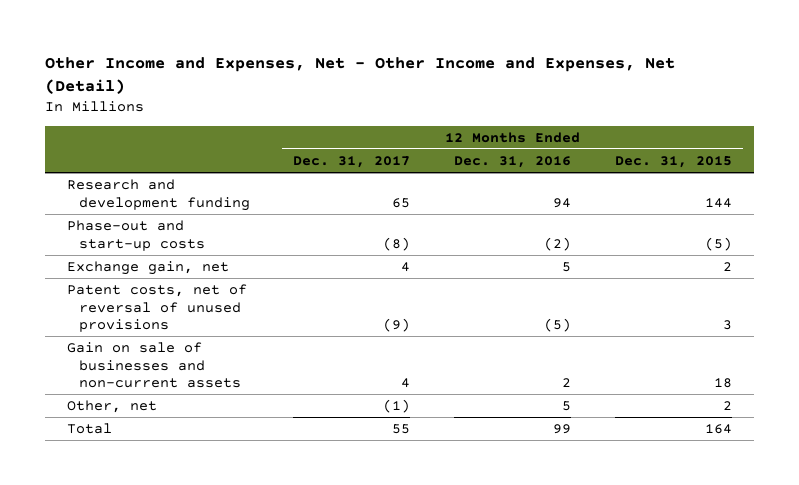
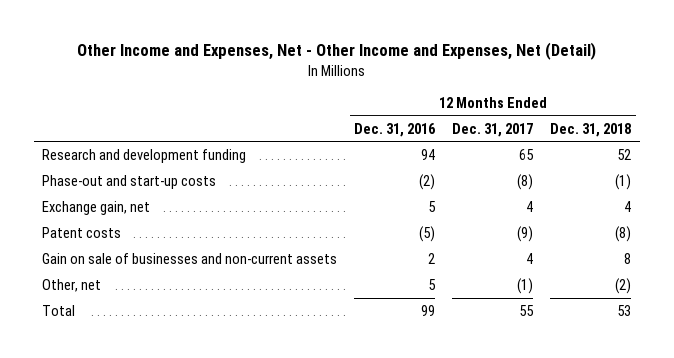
[614,155,732,168] Dec. 31, 2015 -> none
none -> [550,122,632,137] Dec. 31, 2018
[66,284,247,333] Patent costs, net of reversal of unused provisions -> none
none -> [42,226,122,238] Patent costs

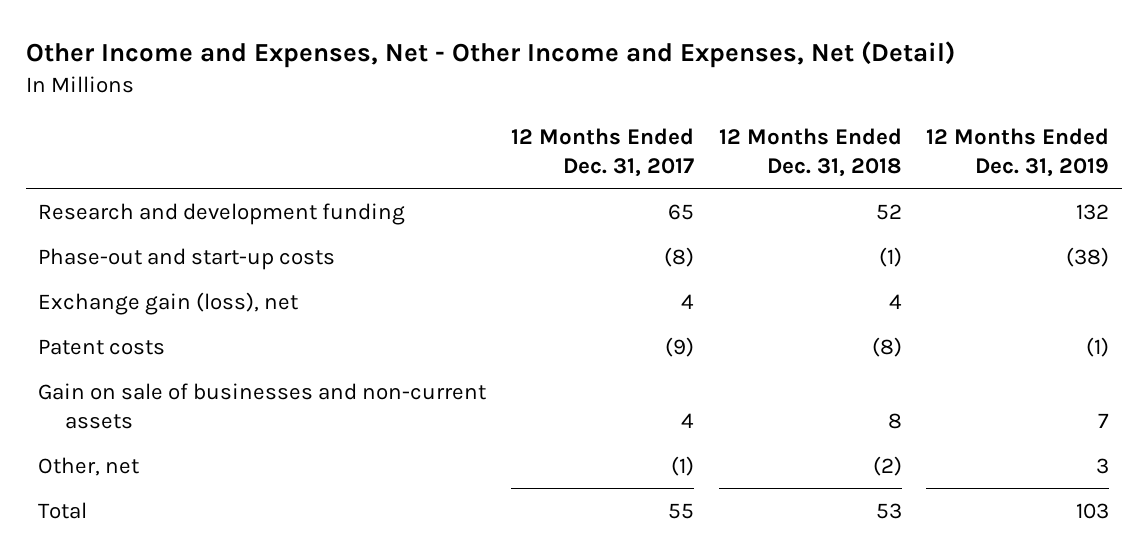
[354,122,437,137] Dec. 31, 2016 -> none
none -> [926,127,1110,177] 12 Months Ended Dec. 31, 2019
[42,200,151,215] Exchange gain, net -> [38,291,299,315] Exchange gain (loss), net

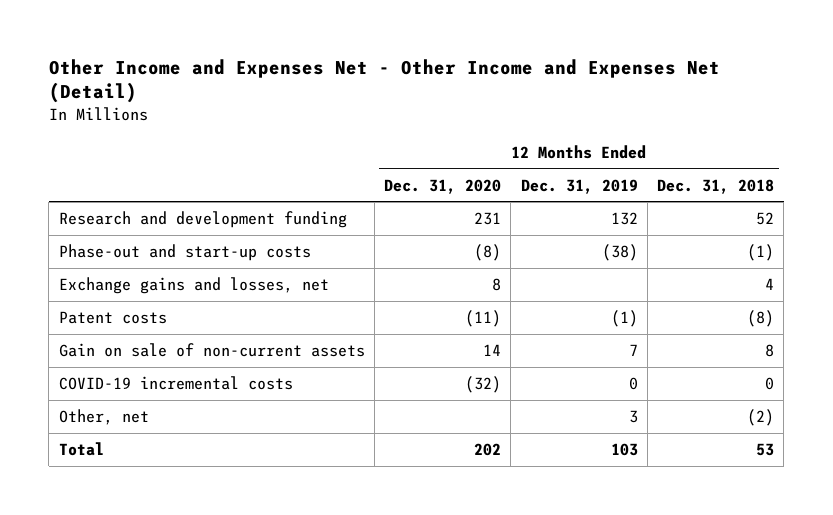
[25,40,955,68] Other Income and Expenses, Net - Other Income and Expenses, Net (Detail) -> [48,58,720,104] Other Income and Expenses Net - Other Income and Expenses Net (Detail)
[510,127,694,177] 12 Months Ended Dec. 31, 2017 -> none
none -> [384,178,502,194] Dec. 31, 2020
[38,291,299,315] Exchange gain (loss), net -> [58,276,329,294] Exchange gains and losses, net
[38,382,487,429] Gain on sale of businesses and non-current assets -> [58,342,365,357] Gain on sale of non-current assets
none -> [58,375,293,390] COVID-19 incremental costs

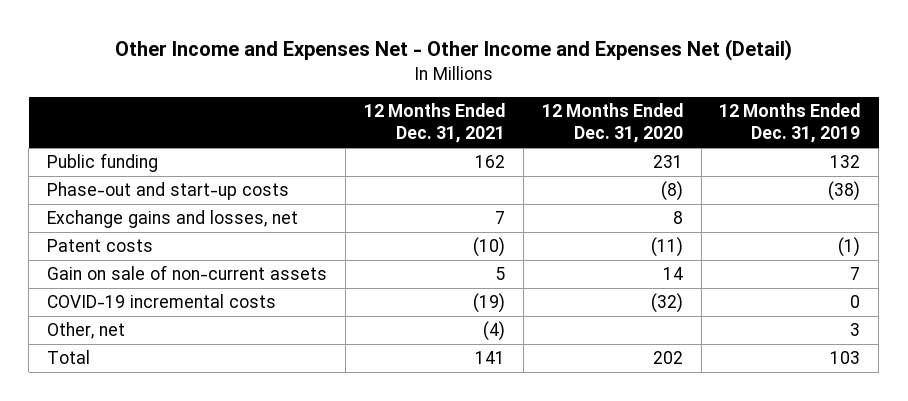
[656,178,774,194] Dec. 31, 2018 -> none
none -> [363,103,505,144] 12 Months Ended Dec. 31, 2021
[58,210,347,228] Research and development funding -> [47,153,159,173] Public funding

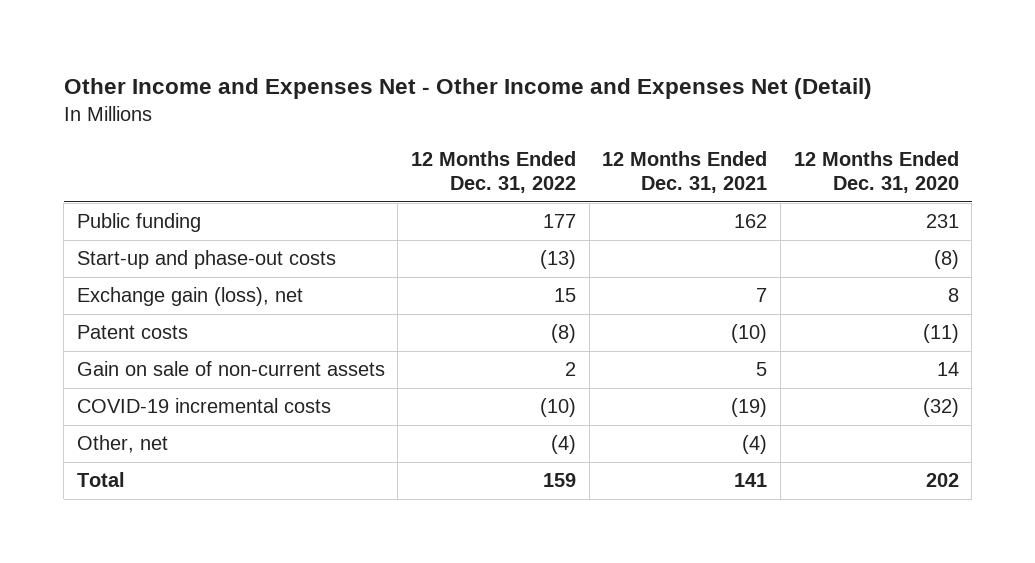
[719,103,861,144] 12 Months Ended Dec. 31, 2019 -> none
none -> [411,150,577,194] 12 Months Ended Dec. 31, 2022
[47,182,290,201] Phase-out and start-up costs -> [76,250,336,270] Start-up and phase-out costs
[47,210,299,229] Exchange gains and losses, net -> [76,287,303,307] Exchange gain (loss), net

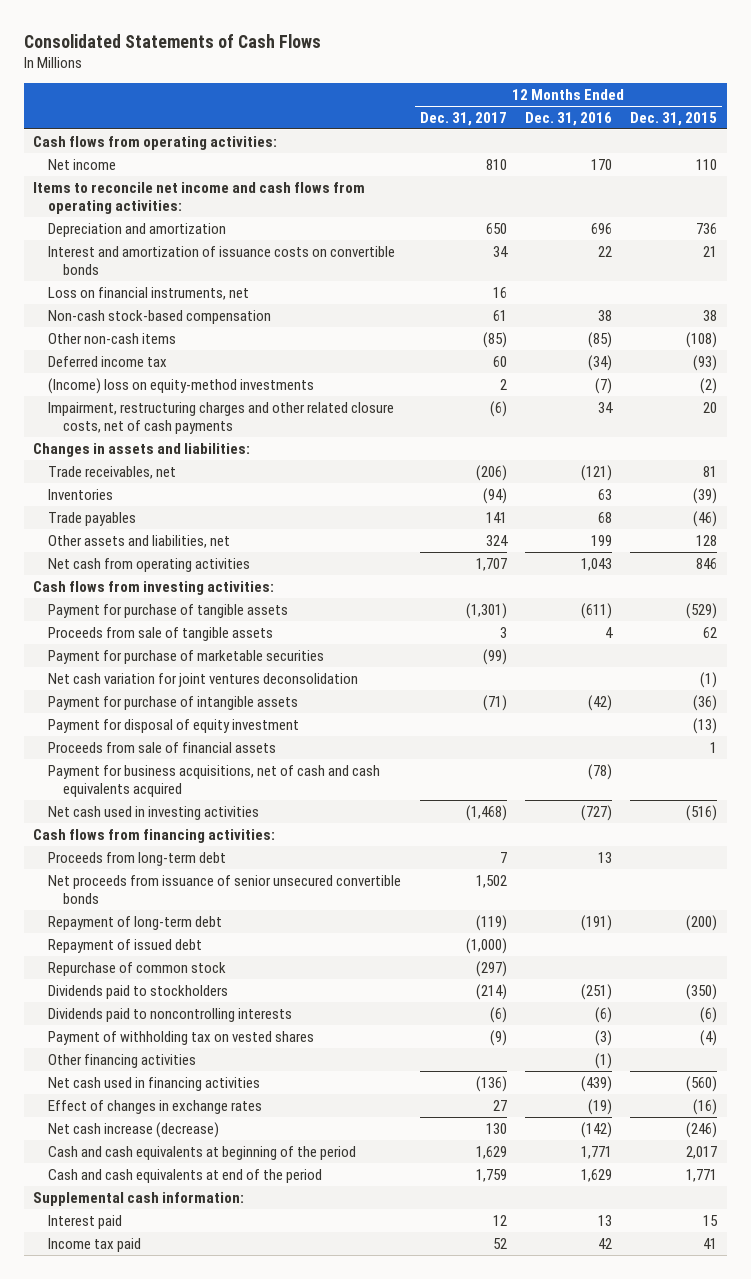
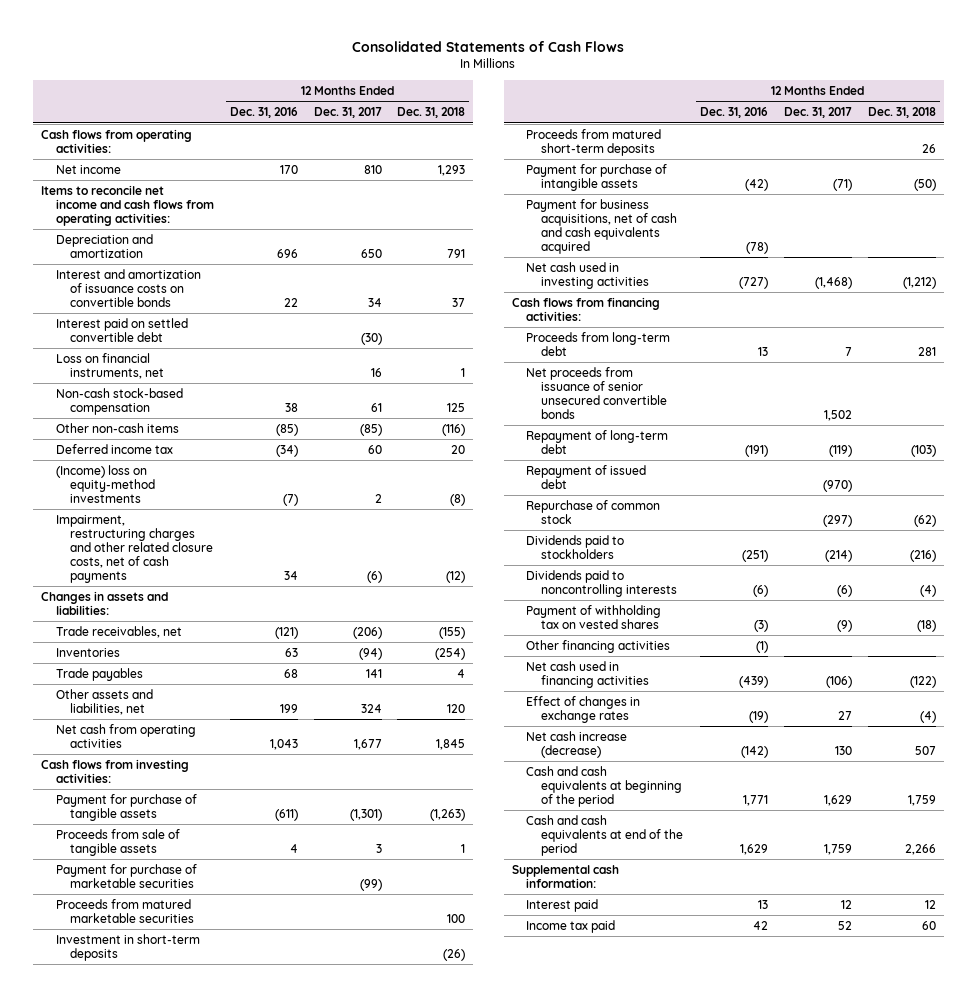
[630,111,718,126] Dec. 31, 2015 -> none
none -> [397,107,466,119] Dec. 31, 2018
none -> [55,318,188,342] Interest paid on settled convertible debt
[475,557,507,571] 1,707 -> [353,738,382,750] 1,677
[48,672,359,687] Net cash variation for joint ventures deconsolidation -> none
none -> [55,899,195,923] Proceeds from matured marketable securities
none -> [55,934,200,961] Investment in short-term deposits
none -> [526,129,662,156] Proceeds from matured short-term deposits
[48,718,300,733] Payment for disposal of equity investment -> none
[48,741,277,753] Proceeds from sale of financial assets -> none
[465,937,507,954] (1,000) -> [823,479,853,492] (970)
[475,1075,507,1092] (136) -> [826,675,853,688] (106)

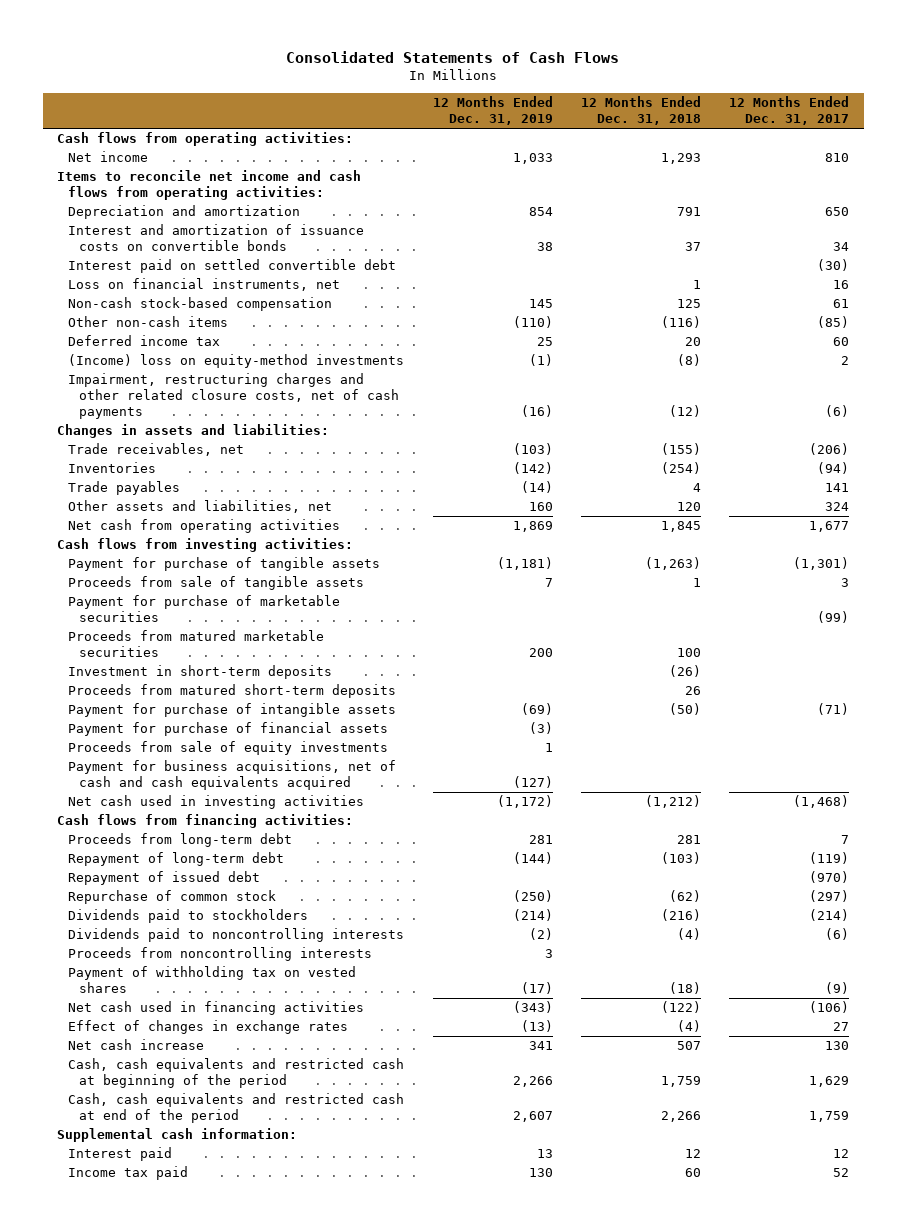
[229,107,298,119] Dec. 31, 2016 -> none
none -> [432,96,553,126] 12 Months Ended Dec. 31, 2019
none -> [68,722,389,737] Payment for purchase of financial assets
none -> [68,741,389,756] Proceeds from sale of equity investments
[526,367,667,419] Net proceeds from issuance of senior unsecured convertible bonds -> none
none -> [68,947,373,962] Proceeds from noncontrolling interests
[526,640,671,654] Other financing activities -> none
[526,731,628,758] Net cash increase (decrease) -> [68,1039,205,1051] Net cash increase
[526,766,682,807] Cash and cash equivalents at beginning of the period -> [68,1058,405,1089] Cash, cash equivalents and restricted cash at beginning of the period
[526,815,683,856] Cash and cash equivalents at end of the period -> [68,1093,405,1124] Cash, cash equivalents and restricted cash at end of the period

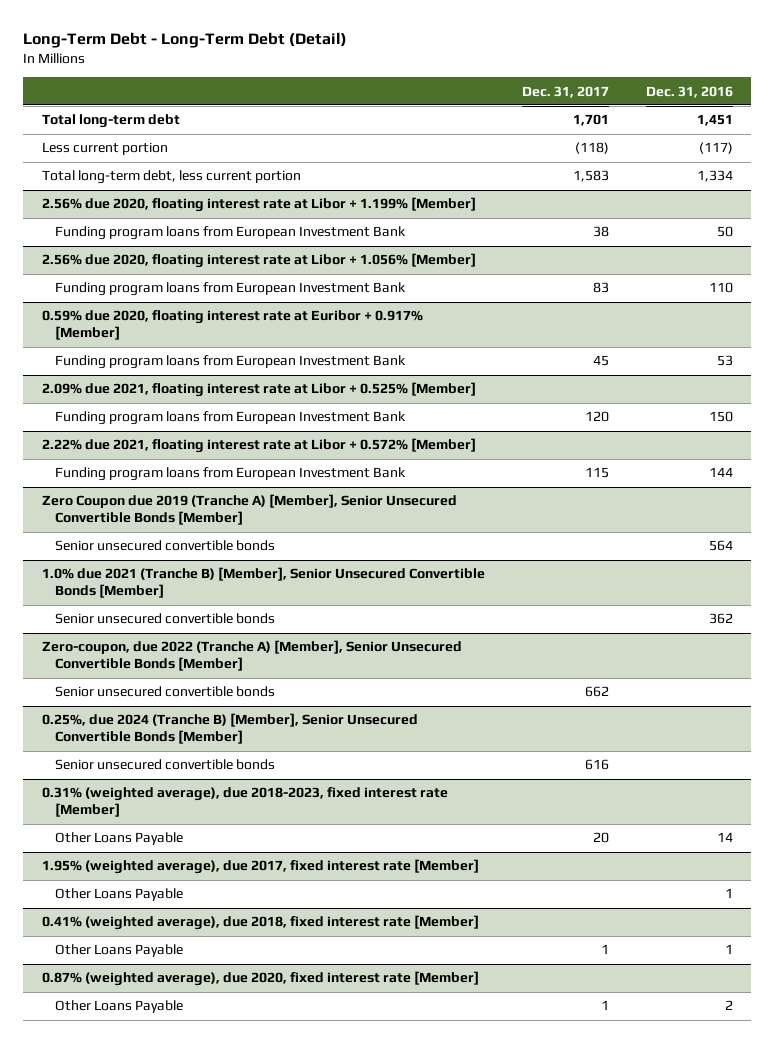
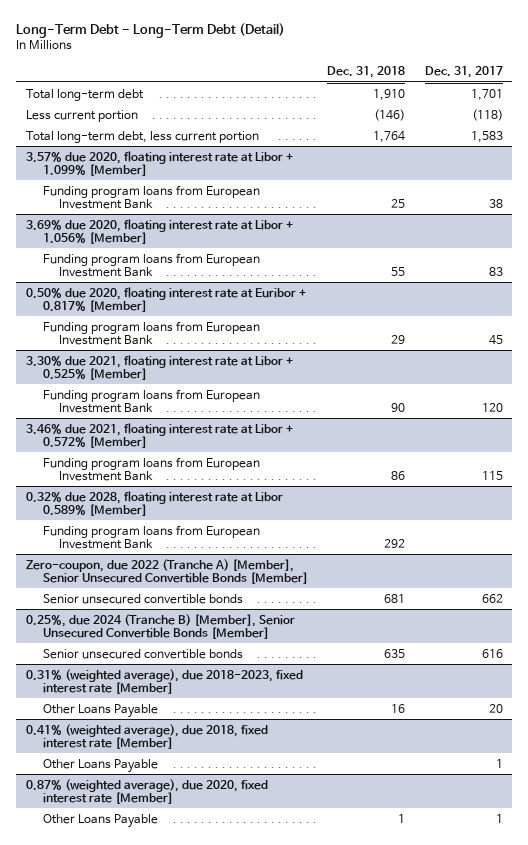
[645,85,733,98] Dec. 31, 2016 -> none
none -> [327,66,406,79] Dec. 31, 2018
[41,197,476,213] 2.56% due 2020, floating interest rate at Libor + 1.199% [Member] -> [25,150,293,176] 3.57% due 2020, floating interest rate at Libor + 1.099% [Member]
[41,253,476,269] 2.56% due 2020, floating interest rate at Libor + 1.056% [Member] -> [25,218,293,244] 3.69% due 2020, floating interest rate at Libor + 1.056% [Member]
[41,310,423,341] 0.59% due 2020, floating interest rate at Euribor + 0.917% [Member] -> [25,286,306,312] 0.50% due 2020, floating interest rate at Euribor + 0.817% [Member]
[41,382,476,398] 2.09% due 2021, floating interest rate at Libor + 0.525% [Member] -> [25,354,293,380] 3.30% due 2021, floating interest rate at Libor + 0.525% [Member]
[41,438,476,454] 2.22% due 2021, floating interest rate at Libor + 0.572% [Member] -> [25,422,293,448] 3.46% due 2021, floating interest rate at Libor + 0.572% [Member]
[41,494,457,526] Zero Coupon due 2019 (Tranche A) [Member], Senior Unsecured Convertible Bonds [Member] -> none
[54,540,275,552] Senior unsecured convertible bonds -> none
[41,567,485,599] 1.0% due 2021 (Tranche B) [Member], Senior Unsecured Convertible Bonds [Member] -> none
[54,613,275,625] Senior unsecured convertible bonds -> none
none -> [25,490,283,516] 0.32% due 2028, floating interest rate at Libor 0.589% [Member]
none -> [42,524,260,549] Funding program loans from European Investment Bank
[41,859,479,875] 1.95% (weighted average), due 2017, fixed interest rate [Member] -> none
[54,888,183,902] Other Loans Payable -> none

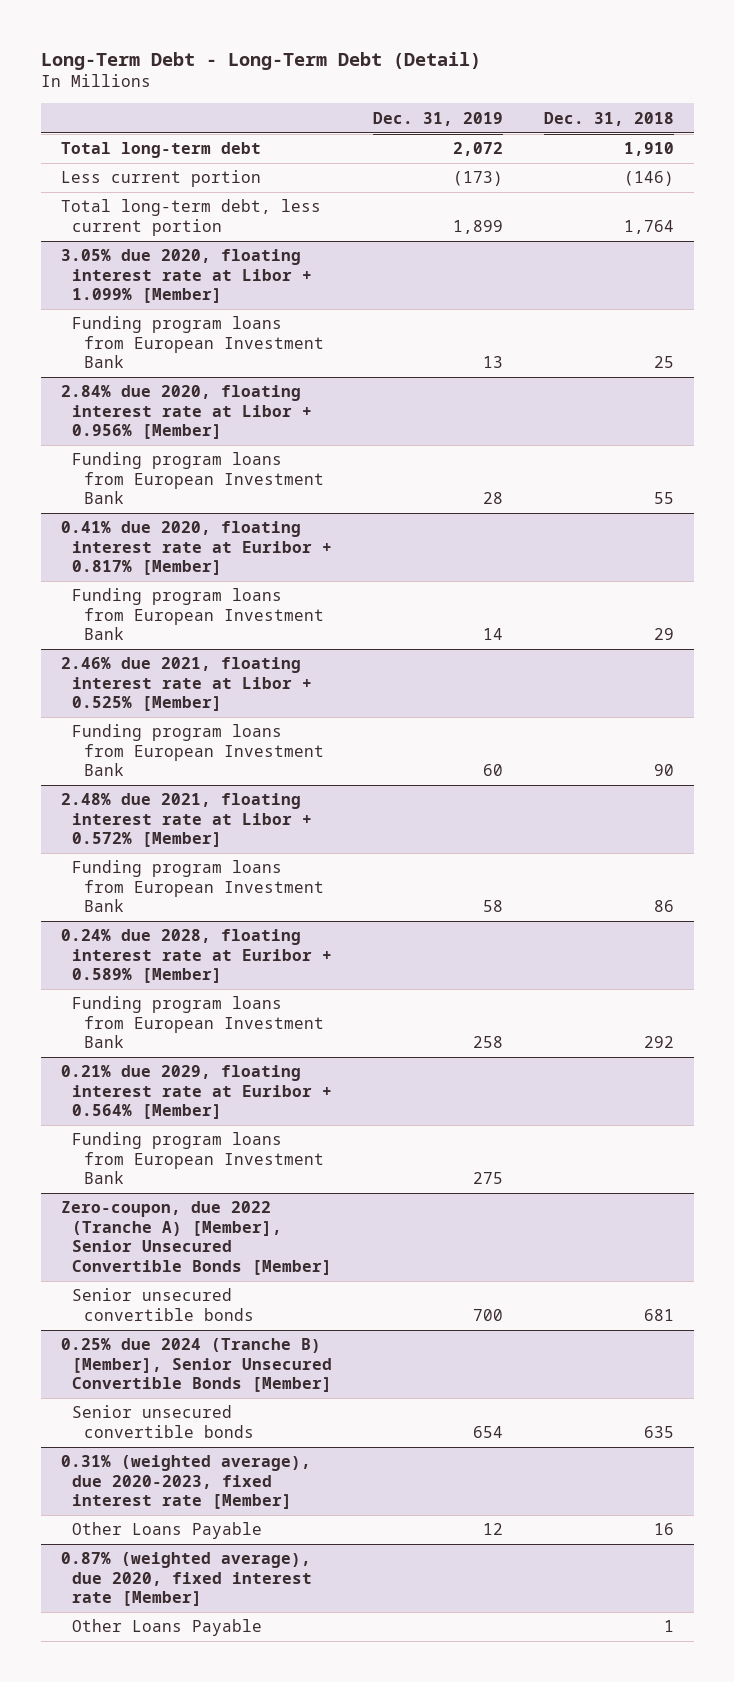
[424,66,503,79] Dec. 31, 2017 -> none
none -> [372,111,503,126] Dec. 31, 2019
[25,150,293,176] 3.57% due 2020, floating interest rate at Libor + 1.099% [Member] -> [60,249,313,304] 3.05% due 2020, floating interest rate at Libor + 1.099% [Member]
[25,218,293,244] 3.69% due 2020, floating interest rate at Libor + 1.056% [Member] -> [60,385,313,440] 2.84% due 2020, floating interest rate at Libor + 0.956% [Member]
[25,286,306,312] 0.50% due 2020, floating interest rate at Euribor + 0.817% [Member] -> [60,521,333,576] 0.41% due 2020, floating interest rate at Euribor + 0.817% [Member]
[25,354,293,380] 3.30% due 2021, floating interest rate at Libor + 0.525% [Member] -> [60,657,313,712] 2.46% due 2021, floating interest rate at Libor + 0.525% [Member]
[25,422,293,448] 3.46% due 2021, floating interest rate at Libor + 0.572% [Member] -> [60,793,313,848] 2.48% due 2021, floating interest rate at Libor + 0.572% [Member]
[25,490,283,516] 0.32% due 2028, floating interest rate at Libor 0.589% [Member] -> [60,929,333,984] 0.24% due 2028, floating interest rate at Euribor + 0.589% [Member]
none -> [60,1065,333,1120] 0.21% due 2029, floating interest rate at Euribor + 0.564% [Member]
none -> [72,1132,324,1185] Funding program loans from European Investment Bank
[25,613,295,639] 0.25%, due 2024 (Tranche B) [Member], Senior Unsecured Convertible Bonds [Member] -> [60,1338,333,1393] 0.25% due 2024 (Tranche B) [Member], Senior Unsecured Convertible Bonds [Member]
[25,668,303,694] 0.31% (weighted average), due 2018-2023, fixed interest rate [Member] -> [60,1455,311,1510] 0.31% (weighted average), due 2020-2023, fixed interest rate [Member]
[25,723,268,749] 0.41% (weighted average), due 2018, fixed interest rate [Member] -> none
[42,758,158,773] Other Loans Payable -> none

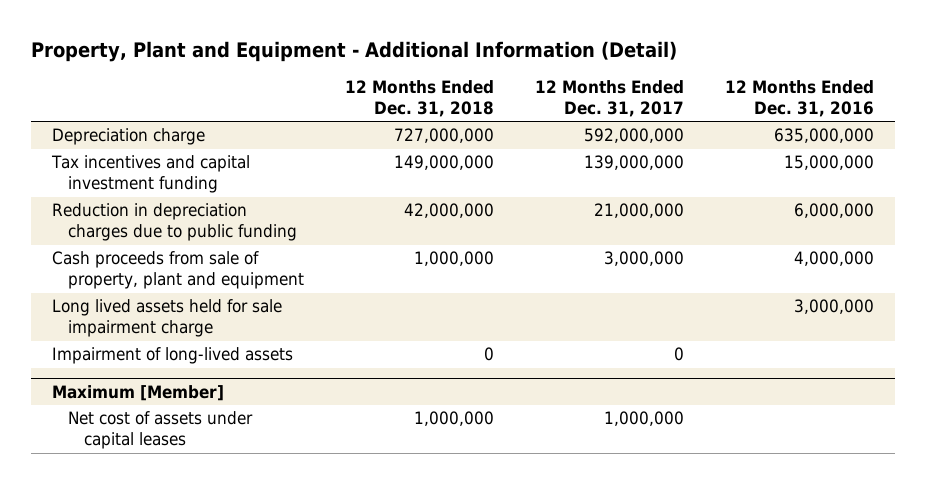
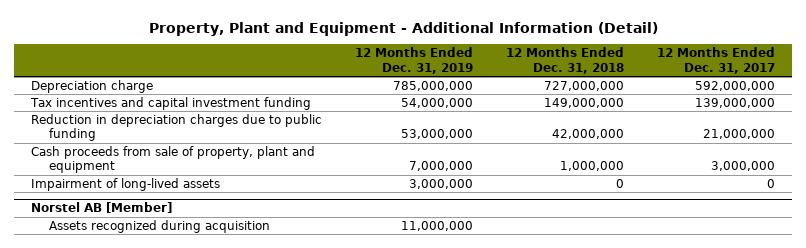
[725,80,875,118] 12 Months Ended Dec. 31, 2016 -> none
none -> [355,47,474,74] 12 Months Ended Dec. 31, 2019
[51,299,282,338] Long lived assets held for sale impairment charge -> none
[51,384,224,401] Maximum [Member] -> none
[67,411,253,450] Net cost of assets under capital leases -> none
none -> [30,202,172,214] Norstel AB [Member]
none -> [49,220,271,234] Assets recognized during acquisition

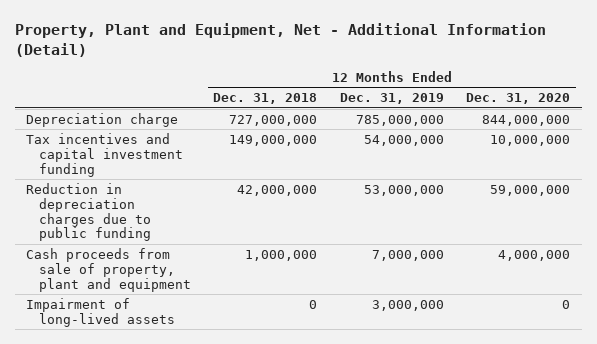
[149,21,659,36] Property, Plant and Equipment - Additional Information (Detail) -> [15,23,547,57] Property, Plant and Equipment, Net - Additional Information (Detail)
[657,47,776,74] 12 Months Ended Dec. 31, 2017 -> none
none -> [466,93,571,105] Dec. 31, 2020
[30,202,172,214] Norstel AB [Member] -> none
[49,220,271,234] Assets recognized during acquisition -> none

